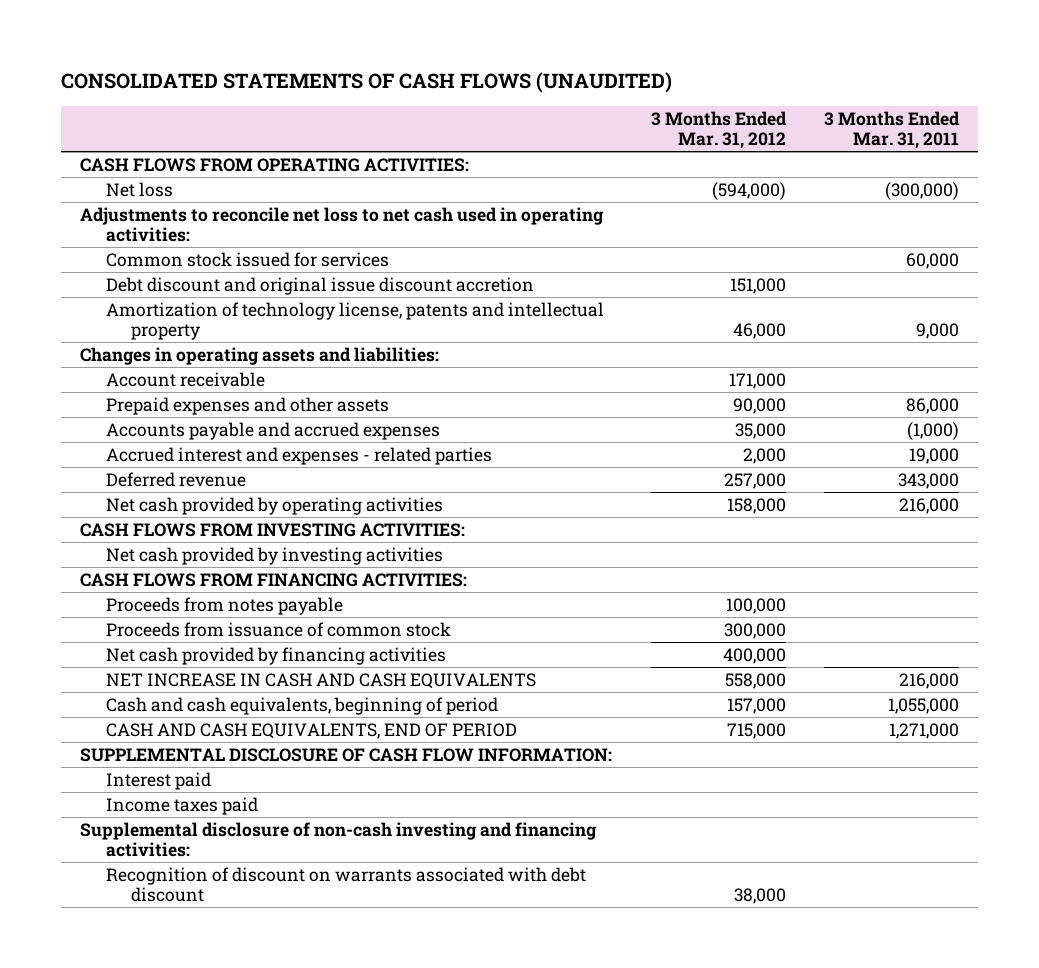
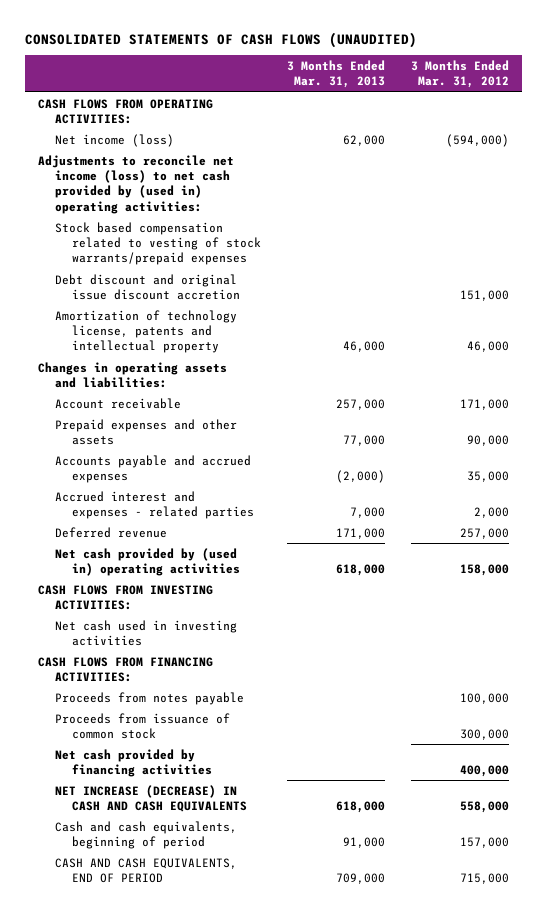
[823,110,960,149] 3 Months Ended Mar. 31, 2011 -> none
none -> [286,60,385,89] 3 Months Ended Mar. 31, 2013
[105,181,173,197] Net loss -> [55,133,175,147] Net income (loss)
[80,206,605,242] Adjustments to reconcile net loss to net cash used in operating activities: -> [38,154,235,214] Adjustments to reconcile net income (loss) to net cash provided by (used in) operating activities:
[105,251,389,267] Common stock issued for services -> [55,221,262,266] Stock based compensation related to vesting of stock warrants/prepaid expenses
[105,496,443,515] Net cash provided by operating activities -> [55,547,241,576] Net cash provided by (used in) operating activities
[105,546,443,565] Net cash provided by investing activities -> [55,619,238,646] Net cash used in investing activities
[105,672,536,689] NET INCREASE IN CASH AND CASH EQUIVALENTS -> [55,784,248,812] NET INCREASE (DECREASE) IN CASH AND CASH EQUIVALENTS
[80,747,613,762] SUPPLEMENTAL DISCLOSURE OF CASH FLOW INFORMATION: -> none
[105,771,211,790] Interest paid -> none
[105,796,258,815] Income taxes paid -> none
[80,821,598,857] Supplemental disclosure of non-cash investing and financing activities: -> none
[105,866,586,902] Recognition of discount on warrants associated with debt discount -> none

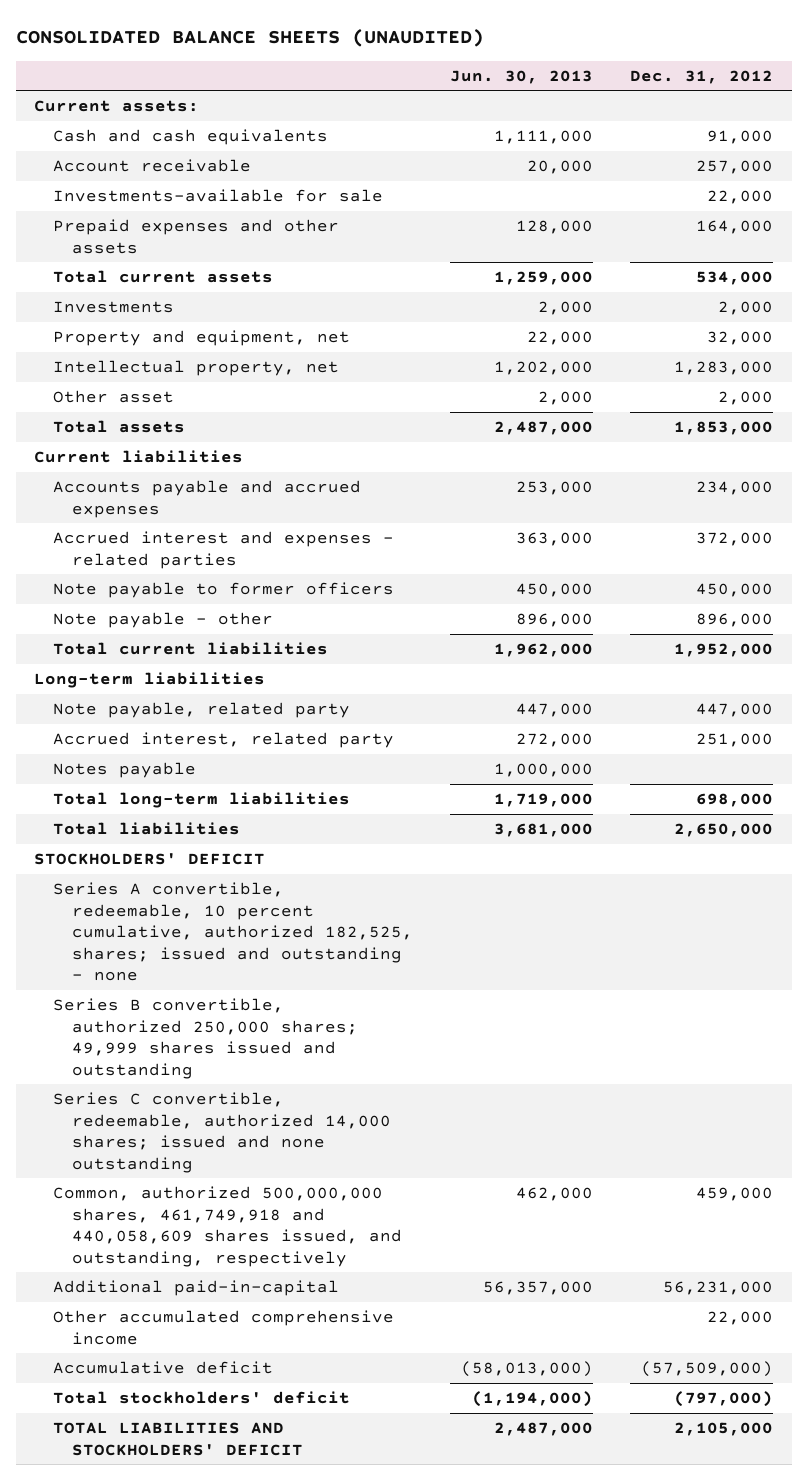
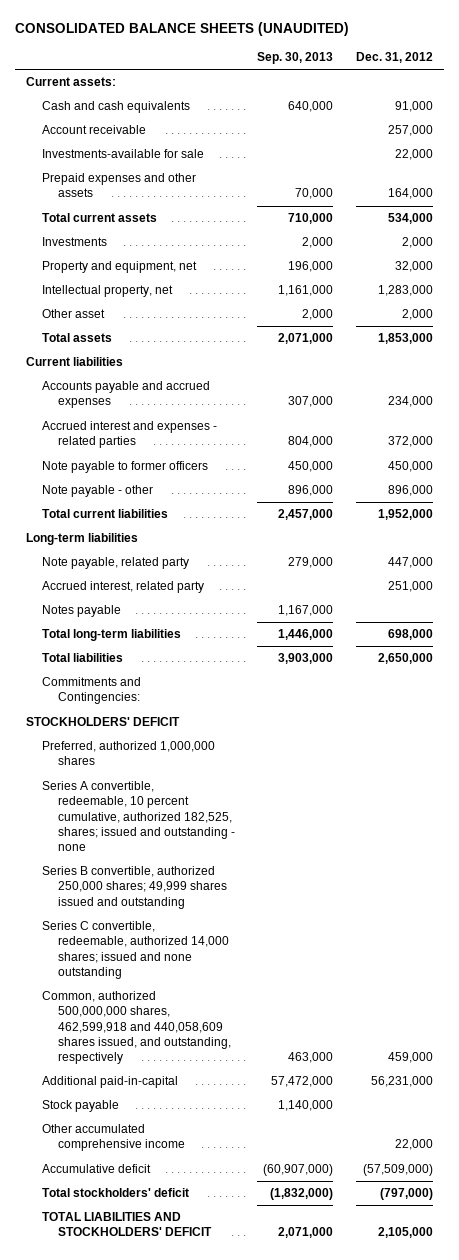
[450,69,594,84] Jun. 30, 2013 -> none
none -> [257,52,334,65] Sep. 30, 2013
none -> [42,677,142,705] Commitments and Contingencies:
none -> [42,741,216,766] Preferred, authorized 1,000,000 shares
[53,1186,403,1267] Common, authorized 500,000,000 shares, 461,749,918 and 440,058,609 shares issued, and outstanding, respectively -> [42,991,232,1064] Common, authorized 500,000,000 shares, 462,599,918 and 440,058,609 shares issued, and outstanding, respectively
none -> [42,1100,120,1113] Stock payable

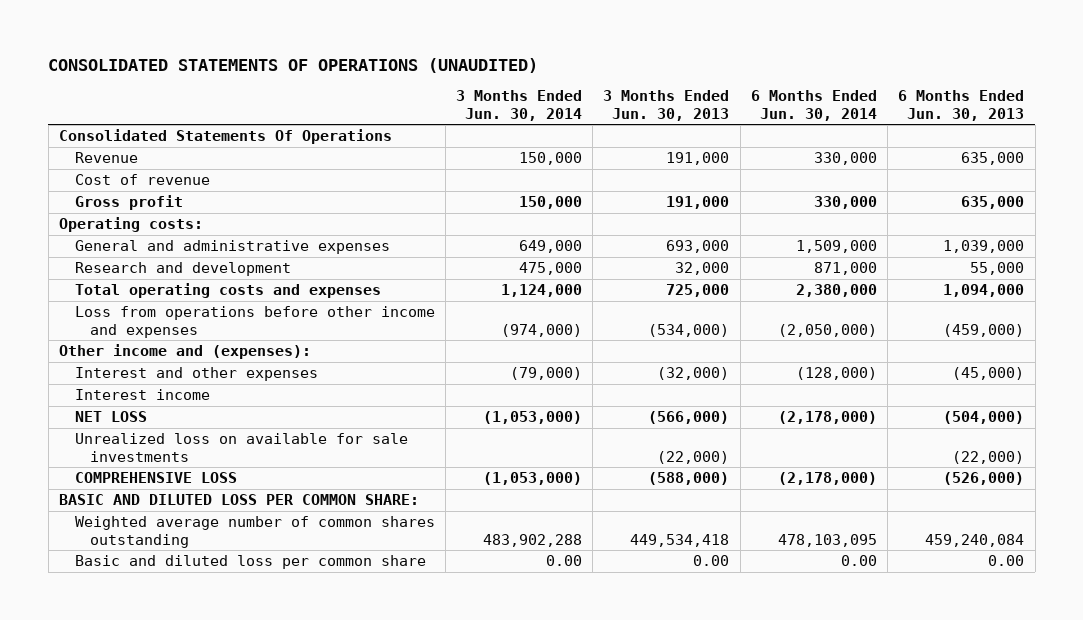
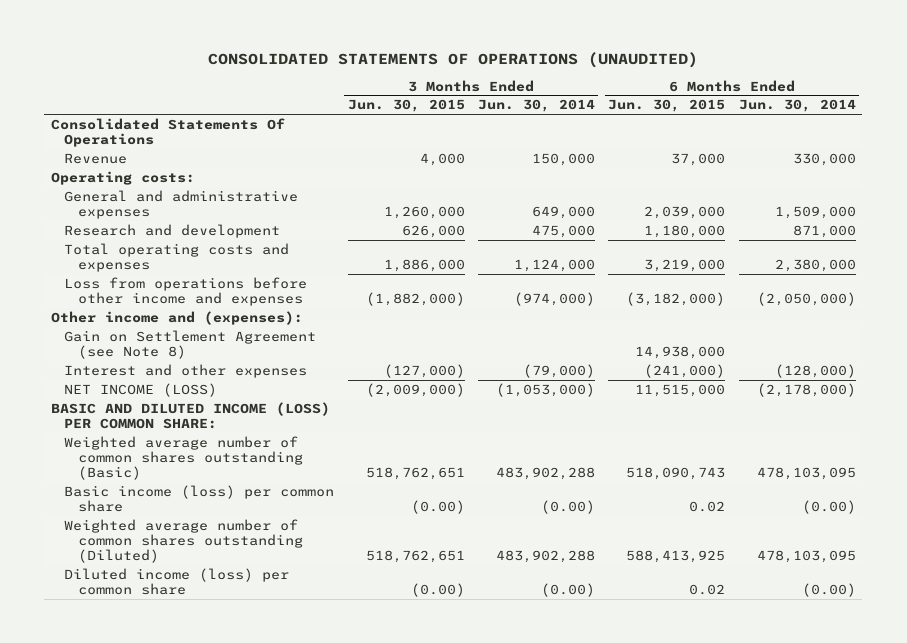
[603,90,730,121] 3 Months Ended Jun. 30, 2013 -> none
[898,90,1025,121] 6 Months Ended Jun. 30, 2013 -> none
none -> [347,99,465,113] Jun. 30, 2015
none -> [608,99,726,113] Jun. 30, 2015
[74,174,210,186] Cost of revenue -> none
[74,195,183,211] Gross profit -> none
none -> [64,329,317,359] Gain on Settlement Agreement (see Note 8)
[74,389,210,401] Interest income -> none
[74,433,408,462] Unrealized loss on available for sale investments -> none
[74,472,237,484] COMPREHENSIVE LOSS -> none
[74,411,147,423] NET LOSS -> [64,382,218,397] NET INCOME (LOSS)
[58,494,419,506] BASIC AND DILUTED LOSS PER COMMON SHARE: -> [51,401,331,429] BASIC AND DILUTED INCOME (LOSS) PER COMMON SHARE:
[74,516,435,548] Weighted average number of common shares outstanding -> [64,435,303,481] Weighted average number of common shares outstanding (Basic)
[74,555,426,570] Basic and diluted loss per common share -> [64,484,335,512] Basic income (loss) per common share
[546,555,583,567] 0.00 -> [540,499,595,514] (0.00)
[840,555,877,567] 0.00 -> [801,499,856,514] (0.00)
none -> [64,518,303,564] Weighted average number of common shares outstanding (Diluted)
none -> [64,567,290,595] Diluted income (loss) per common share

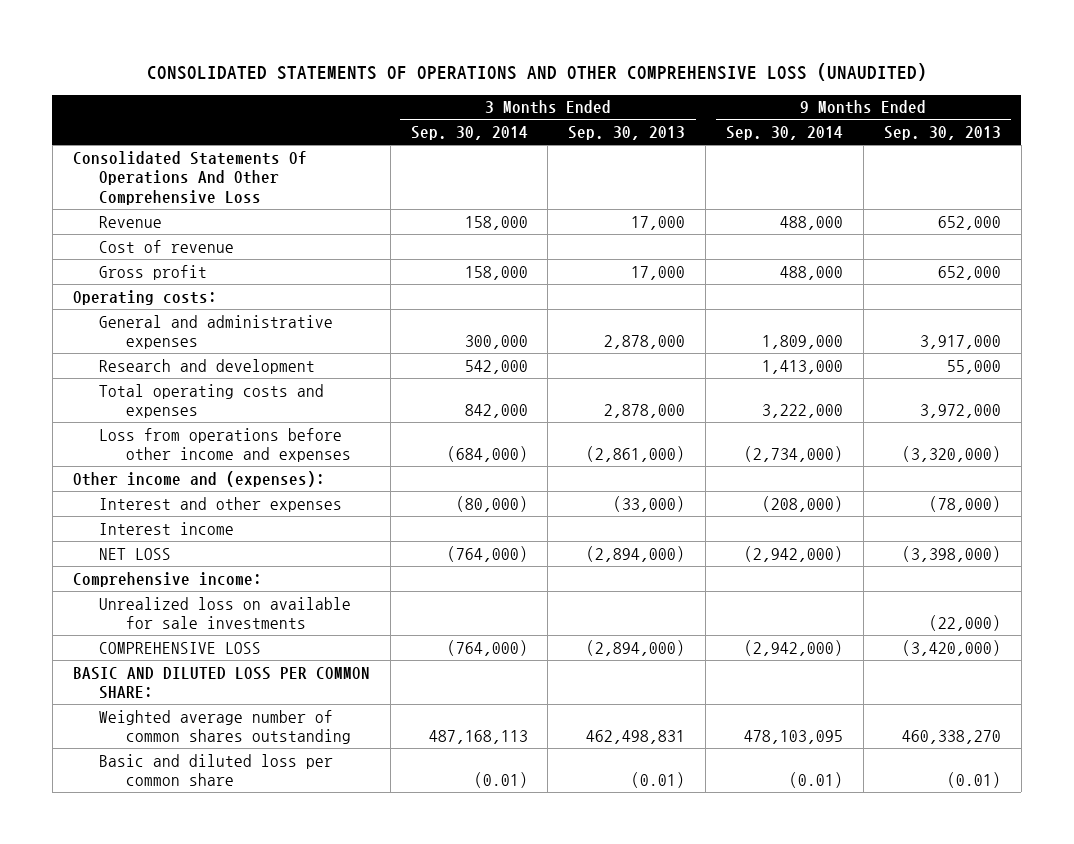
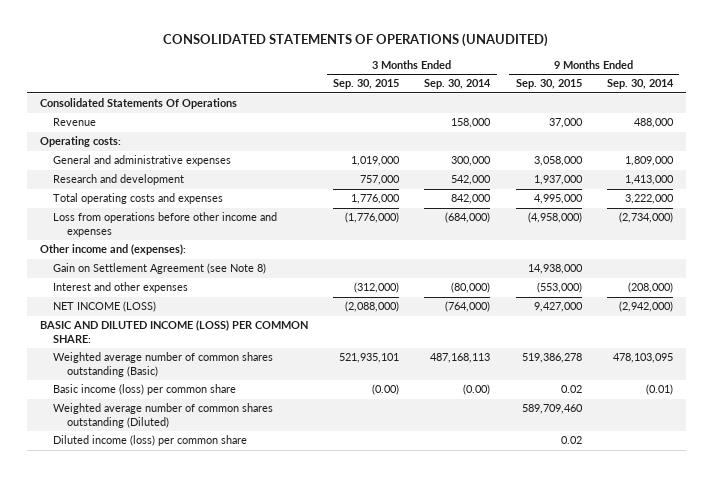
[146,63,927,82] CONSOLIDATED STATEMENTS OF OPERATIONS AND OTHER COMPREHENSIVE LOSS (UNAUDITED) -> [163,33,549,48] CONSOLIDATED STATEMENTS OF OPERATIONS (UNAUDITED)
[568,126,686,141] Sep. 30, 2013 -> none
[883,126,1001,141] Sep. 30, 2013 -> none
none -> [333,79,400,90] Sep. 30, 2015
none -> [515,79,582,90] Sep. 30, 2015
[72,150,307,206] Consolidated Statements Of Operations And Other Comprehensive Loss -> [39,98,237,110] Consolidated Statements Of Operations
[99,239,235,253] Cost of revenue -> none
[99,264,208,280] Gross profit -> none
none -> [53,263,267,275] Gain on Settlement Agreement (see Note 8)
[99,521,235,535] Interest income -> none
[72,571,262,587] Comprehensive income: -> none
[99,596,352,630] Unrealized loss on available for sale investments -> none
[99,641,262,654] COMPREHENSIVE LOSS -> none
[99,547,172,560] NET LOSS -> [53,301,157,313] NET INCOME (LOSS)
[72,666,370,700] BASIC AND DILUTED LOSS PER COMMON SHARE: -> [39,320,308,343] BASIC AND DILUTED INCOME (LOSS) PER COMMON SHARE:
[99,709,351,745] Weighted average number of common shares outstanding -> [53,352,274,377] Weighted average number of common shares outstanding (Basic)
[99,753,334,787] Basic and diluted loss per common share -> [53,384,237,396] Basic income (loss) per common share
[473,772,528,789] (0.01) -> [463,384,491,396] (0.00)
none -> [53,403,274,428] Weighted average number of common shares outstanding (Diluted)
none -> [53,435,248,447] Diluted income (loss) per common share

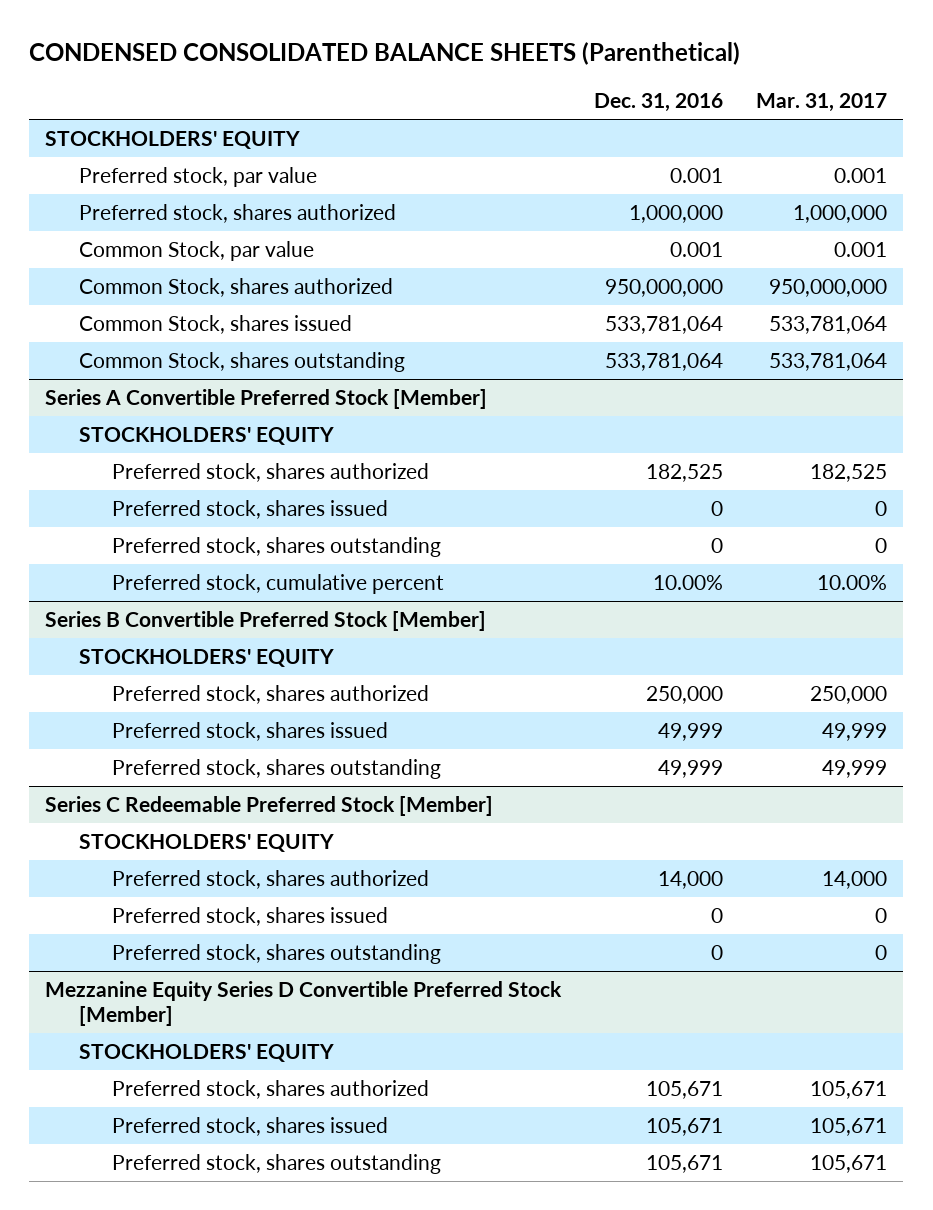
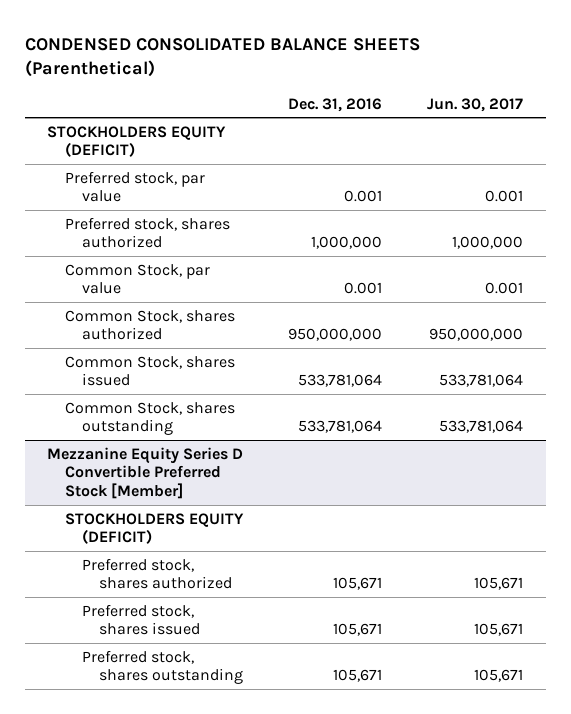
[756,93,888,113] Mar. 31, 2017 -> none
none -> [427,97,524,112] Jun. 30, 2017
[45,130,301,149] STOCKHOLDERS' EQUITY -> [47,125,227,158] STOCKHOLDERS EQUITY (DEFICIT)
[45,388,488,409] Series A Convertible Preferred Stock [Member] -> none
[78,426,334,445] STOCKHOLDERS' EQUITY -> none
[112,462,430,482] Preferred stock, shares authorized -> none
[112,499,389,519] Preferred stock, shares issued -> none
[112,536,442,557] Preferred stock, shares outstanding -> none
[112,573,445,594] Preferred stock, cumulative percent -> none
[45,610,487,631] Series B Convertible Preferred Stock [Member] -> none
[78,648,334,667] STOCKHOLDERS' EQUITY -> none
[112,684,430,704] Preferred stock, shares authorized -> none
[112,721,389,741] Preferred stock, shares issued -> none
[112,758,442,779] Preferred stock, shares outstanding -> none
[45,795,494,816] Series C Redeemable Preferred Stock [Member] -> none
[78,833,334,852] STOCKHOLDERS' EQUITY -> none
[112,869,430,889] Preferred stock, shares authorized -> none
[112,906,389,926] Preferred stock, shares issued -> none
[112,943,442,964] Preferred stock, shares outstanding -> none
[78,1043,334,1062] STOCKHOLDERS' EQUITY -> [64,512,244,545] STOCKHOLDERS EQUITY (DEFICIT)

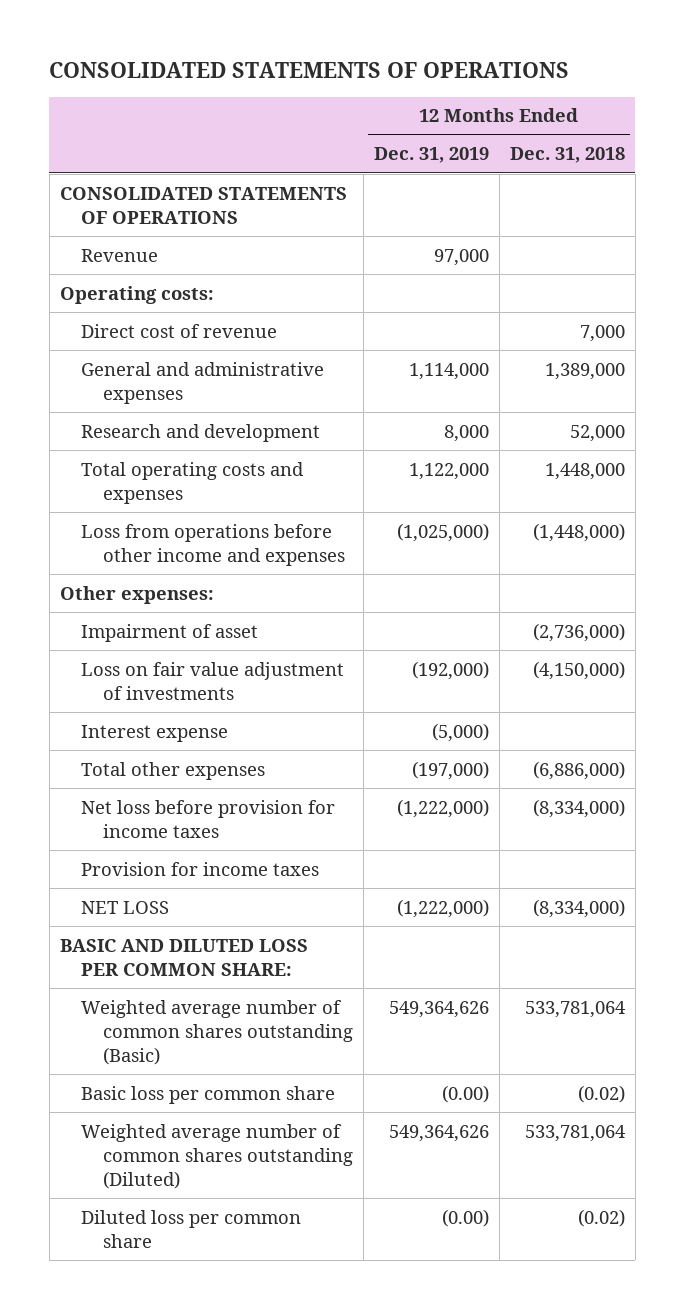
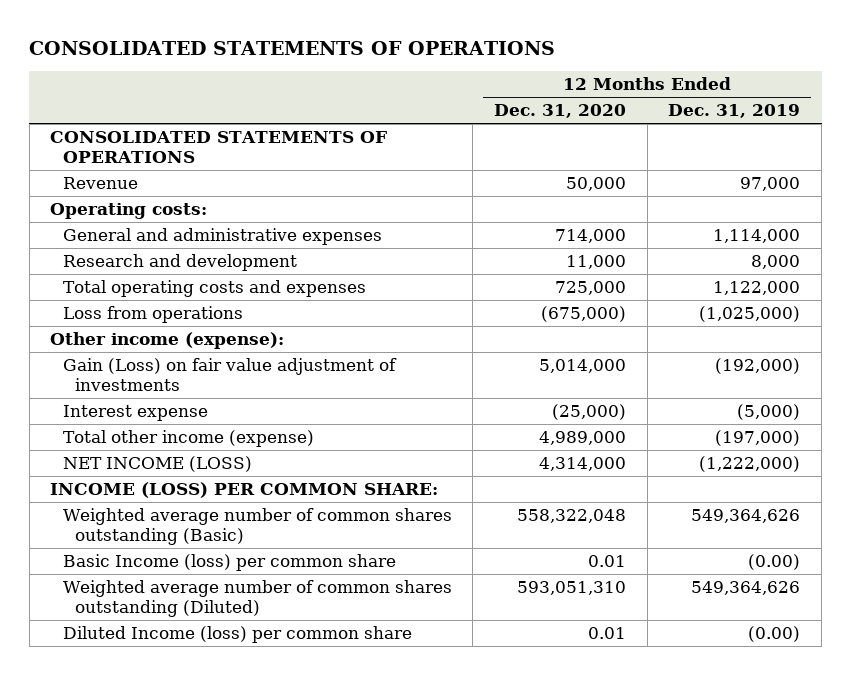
[509,147,625,164] Dec. 31, 2018 -> none
none -> [493,104,626,119] Dec. 31, 2020
[81,323,278,338] Direct cost of revenue -> none
[59,585,214,604] Other expenses: -> none
[81,623,259,642] Impairment of asset -> none
[81,523,345,566] Loss from operations before other income and expenses -> [62,306,243,324] Loss from operations
none -> [50,332,285,350] Other income (expense):
[81,661,345,700] Loss on fair value adjustment of investments -> [62,358,397,391] Gain (Loss) on fair value adjustment of investments
[81,799,336,838] Net loss before provision for income taxes -> none
[81,861,320,876] Provision for income taxes -> none
[81,761,266,780] Total other expenses -> [62,430,314,448] Total other income (expense)
[81,900,170,914] NET LOSS -> [62,456,252,473] NET INCOME (LOSS)
[59,938,308,976] BASIC AND DILUTED LOSS PER COMMON SHARE: -> [50,482,439,499] INCOME (LOSS) PER COMMON SHARE:
[81,1085,336,1104] Basic loss per common share -> [62,554,396,572] Basic Income (loss) per common share
[81,1209,302,1248] Diluted loss per common share -> [62,626,412,644] Diluted Income (loss) per common share

